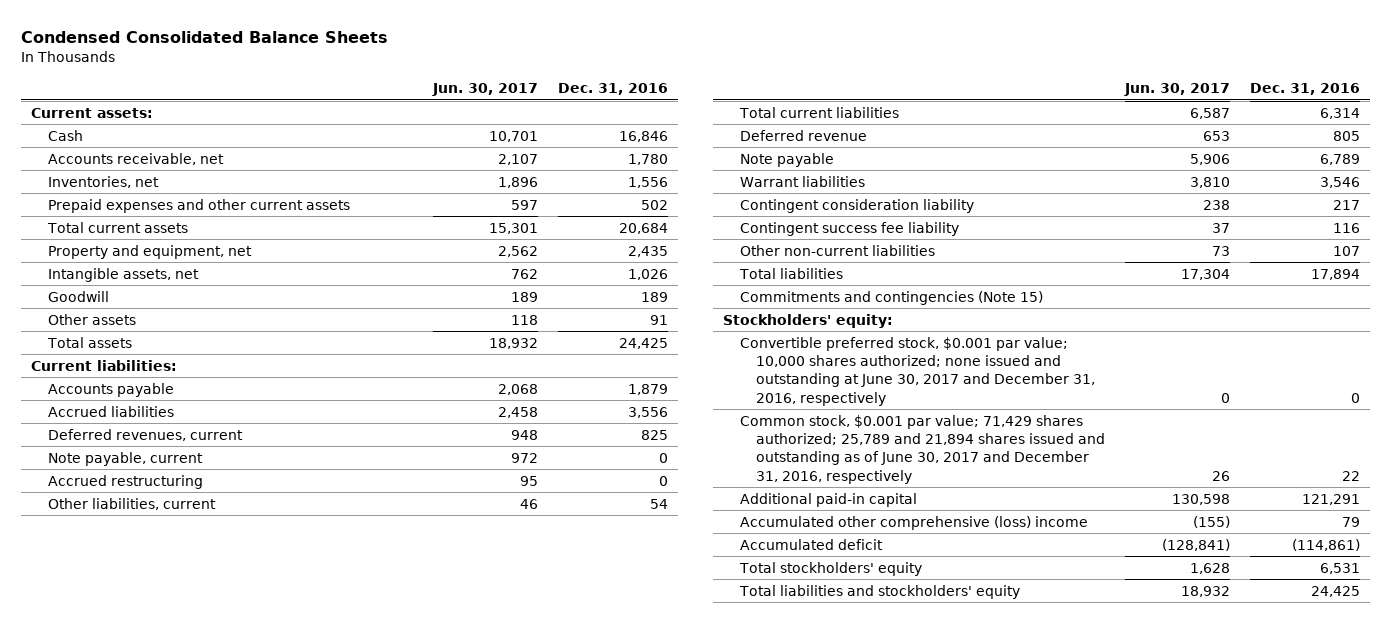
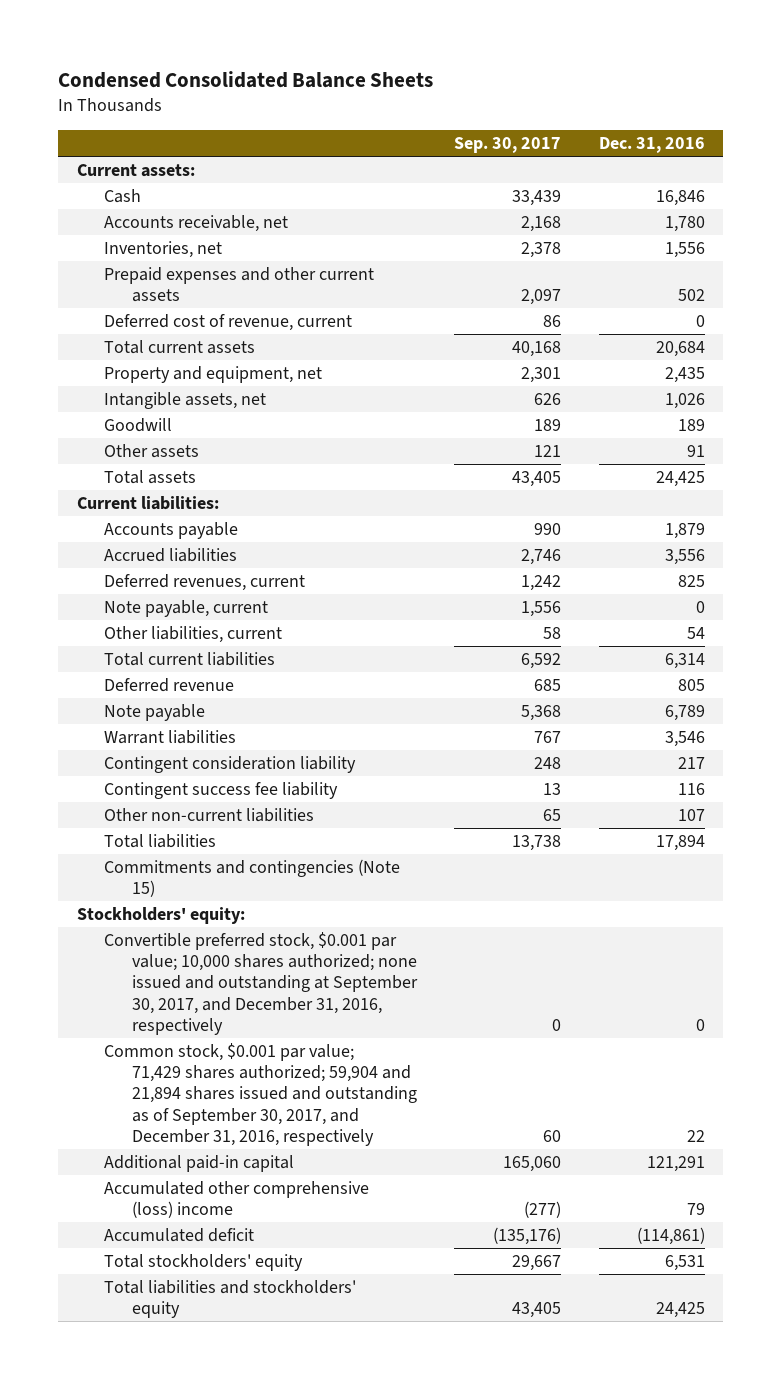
[431,83,538,97] Jun. 30, 2017 -> none
none -> [454,136,562,153] Sep. 30, 2017
none -> [104,314,353,332] Deferred cost of revenue, current
[47,474,203,489] Accrued restructuring -> none
[739,336,1095,406] Convertible preferred stock, $0.001 par value; 10,000 shares authorized; none issued and outstanding at June 30, 2017 and December 31, 2016, respectively -> [104,932,418,1035] Convertible preferred stock, $0.001 par value; 10,000 shares authorized; none issued and outstanding at September 30, 2017, and December 31, 2016, respectively
[739,414,1105,484] Common stock, $0.001 par value; 71,429 shares authorized; 25,789 and 21,894 shares issued and outstanding as of June 30, 2017 and December 31, 2016, respectively -> [104,1043,417,1146] Common stock, $0.001 par value; 71,429 shares authorized; 59,904 and 21,894 shares issued and outstanding as of September 30, 2017, and December 31, 2016, respectively

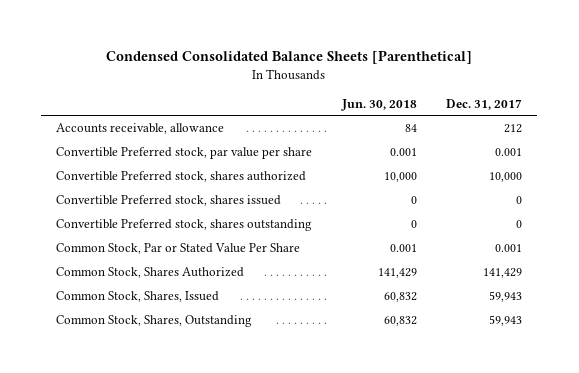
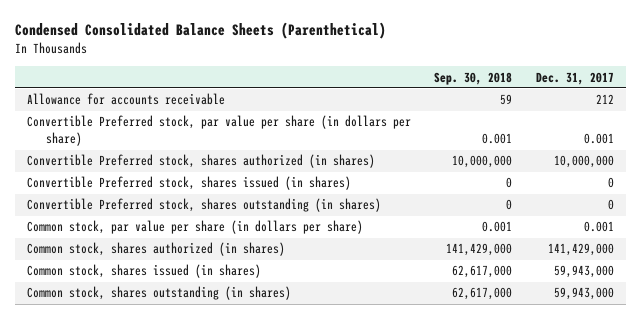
[106,50,473,65] Condensed Consolidated Balance Sheets [Parenthetical] -> [15,22,387,40] Condensed Consolidated Balance Sheets (Parenthetical)
[340,98,417,111] Jun. 30, 2018 -> none
none -> [434,71,513,85] Sep. 30, 2018
[56,123,225,135] Accounts receivable, allowance -> [26,93,225,106] Allowance for accounts receivable
[56,147,313,160] Convertible Preferred stock, par value per share -> [26,115,411,147] Convertible Preferred stock, par value per share (in dollars per share)
[56,171,307,183] Convertible Preferred stock, shares authorized -> [26,154,375,169] Convertible Preferred stock, shares authorized (in shares)
[489,172,523,183] 10,000 -> [553,155,614,169] 10,000,000
[56,195,282,207] Convertible Preferred stock, shares issued -> [26,176,351,191] Convertible Preferred stock, shares issued (in shares)
[56,219,313,232] Convertible Preferred stock, shares outstanding -> [26,198,381,213] Convertible Preferred stock, shares outstanding (in shares)
[56,243,301,255] Common Stock, Par or Stated Value Per Share -> [26,220,363,235] Common stock, par value per share (in dollars per share)
[56,267,245,279] Common Stock, Shares Authorized -> [26,242,285,257] Common stock, shares authorized (in shares)
[483,268,523,279] 141,429 -> [547,243,614,257] 141,429,000
[56,291,220,303] Common Stock, Shares, Issued -> [26,264,261,279] Common stock, shares issued (in shares)
[489,291,523,303] 59,943 -> [553,265,614,279] 59,943,000
[56,315,253,328] Common Stock, Shares, Outstanding -> [26,286,291,301] Common stock, shares outstanding (in shares)
[489,315,523,327] 59,943 -> [553,287,614,301] 59,943,000

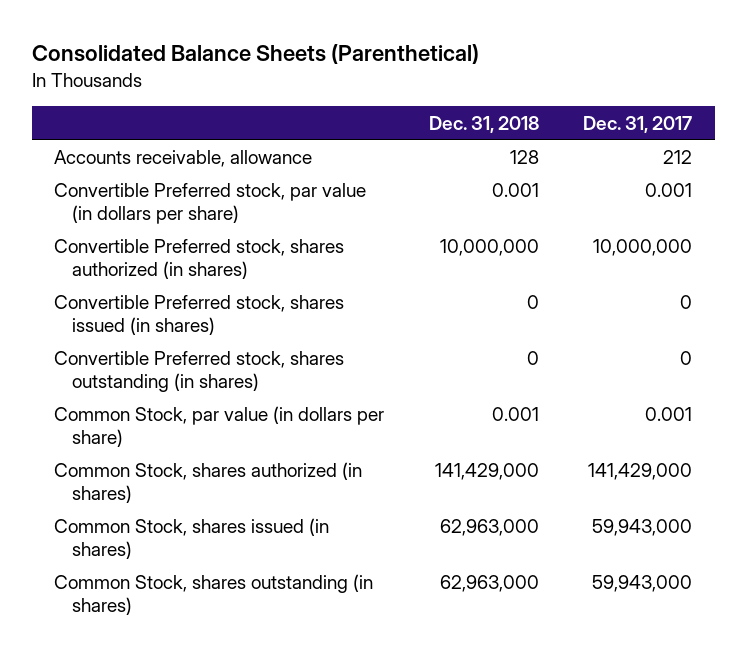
[15,22,387,40] Condensed Consolidated Balance Sheets (Parenthetical) -> [31,44,479,65] Consolidated Balance Sheets (Parenthetical)
[434,71,513,85] Sep. 30, 2018 -> none
none -> [428,115,539,133] Dec. 31, 2018
[26,93,225,106] Allowance for accounts receivable -> [54,149,313,167] Accounts receivable, allowance
[26,115,411,147] Convertible Preferred stock, par value per share (in dollars per share) -> [54,182,367,224] Convertible Preferred stock, par value (in dollars per share)
[26,220,363,235] Common stock, par value per share (in dollars per share) -> [54,405,385,447] Common Stock, par value (in dollars per share)
[26,242,285,257] Common stock, shares authorized (in shares) -> [54,461,363,503] Common Stock, shares authorized (in shares)
[26,264,261,279] Common stock, shares issued (in shares) -> [54,517,330,559] Common Stock, shares issued (in shares)
[26,286,291,301] Common stock, shares outstanding (in shares) -> [54,573,374,615] Common Stock, shares outstanding (in shares)

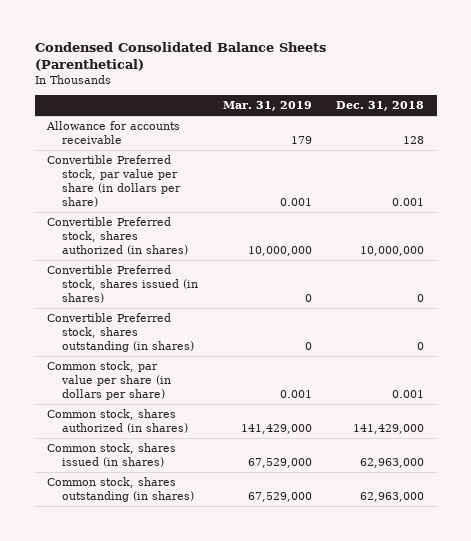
[31,44,479,65] Consolidated Balance Sheets (Parenthetical) -> [34,41,326,71] Condensed Consolidated Balance Sheets (Parenthetical)
[583,115,693,133] Dec. 31, 2017 -> none
none -> [222,100,312,111] Mar. 31, 2019
[54,149,313,167] Accounts receivable, allowance -> [45,121,180,145] Allowance for accounts receivable
[54,182,367,224] Convertible Preferred stock, par value (in dollars per share) -> [46,155,182,207] Convertible Preferred stock, par value per share (in dollars per share)
[54,405,385,447] Common Stock, par value (in dollars per share) -> [46,361,172,400] Common stock, par value per share (in dollars per share)
[54,461,363,503] Common Stock, shares authorized (in shares) -> [46,409,189,434] Common stock, shares authorized (in shares)
[54,517,330,559] Common Stock, shares issued (in shares) -> [46,443,176,468] Common stock, shares issued (in shares)
[54,573,374,615] Common Stock, shares outstanding (in shares) -> [46,477,195,503] Common stock, shares outstanding (in shares)

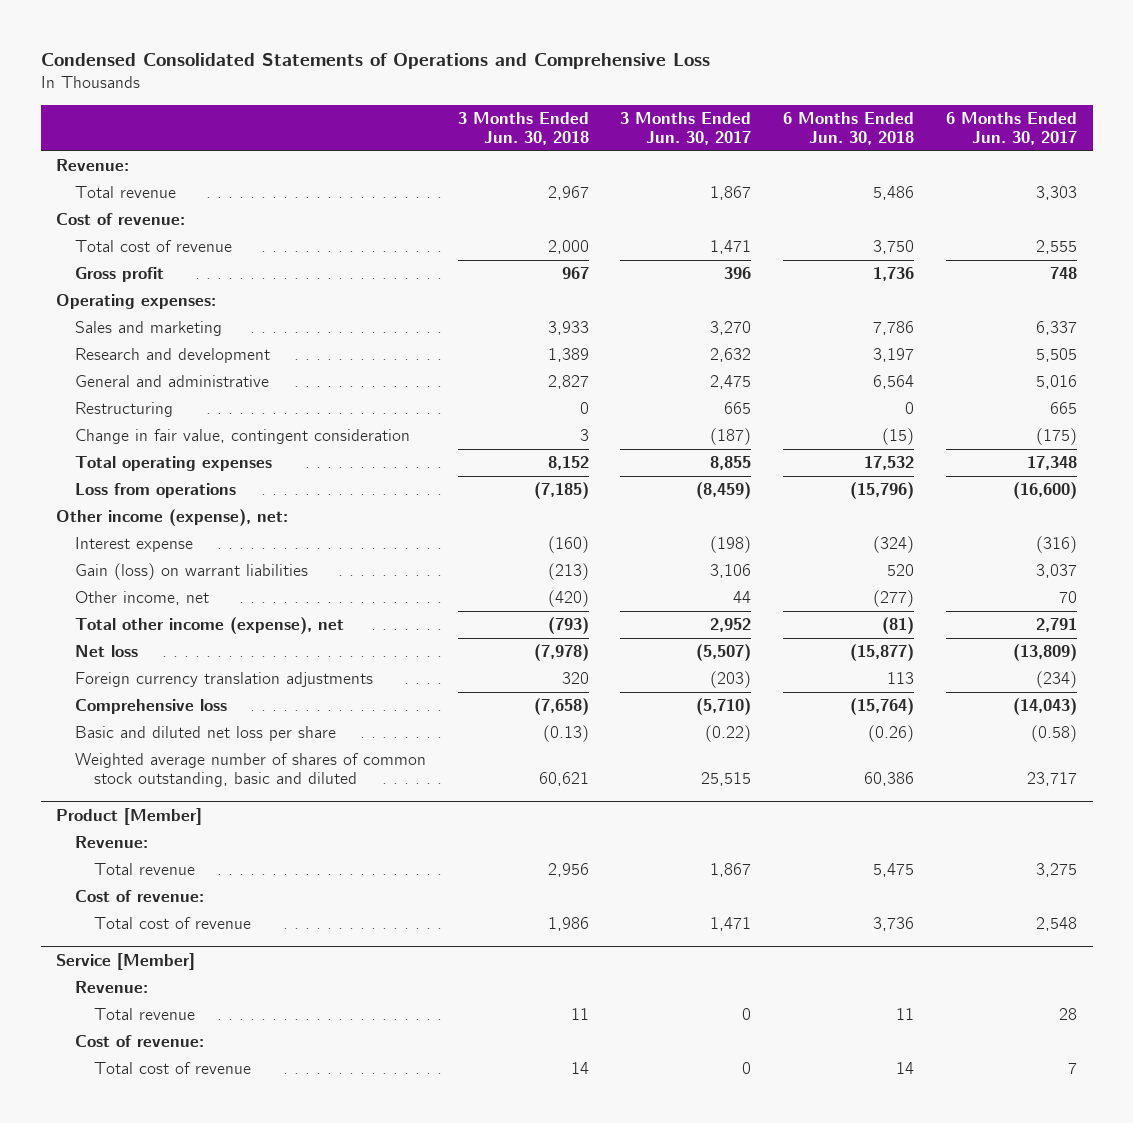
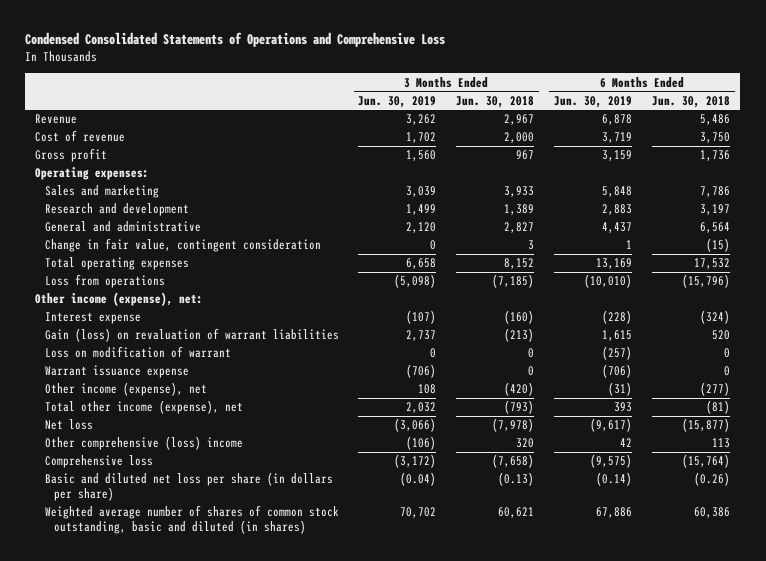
[620,111,752,145] 3 Months Ended Jun. 30, 2017 -> none
[945,111,1077,145] 6 Months Ended Jun. 30, 2017 -> none
none -> [358,95,437,108] Jun. 30, 2019
none -> [554,95,633,108] Jun. 30, 2019
[56,159,130,172] Revenue: -> none
[56,213,186,226] Cost of revenue: -> none
[74,186,176,199] Total revenue -> [35,114,78,125] Revenue
[74,240,232,253] Total cost of revenue -> [35,130,126,143] Cost of revenue
[74,402,173,418] Restructuring -> none
[74,563,308,581] Gain (loss) on warrant liabilities -> [44,328,339,343] Gain (loss) on revaluation of warrant liabilities
none -> [44,346,231,359] Loss on modification of warrant
none -> [44,365,189,379] Warrant issuance expense
[74,591,209,606] Other income, net -> [44,382,207,397] Other income (expense), net
[74,672,373,688] Foreign currency translation adjustments -> [44,436,243,451] Other comprehensive (loss) income
[56,807,203,825] Product [Member] -> none
[74,836,148,849] Revenue: -> none
[93,863,195,876] Total revenue -> none
[74,890,204,903] Cost of revenue: -> none
[93,917,251,930] Total cost of revenue -> none
[56,952,196,970] Service [Member] -> none
[74,981,148,994] Revenue: -> none
[93,1008,195,1021] Total revenue -> none
[74,1035,204,1048] Cost of revenue: -> none
[93,1062,251,1075] Total cost of revenue -> none
[74,726,336,742] Basic and diluted net loss per share -> [44,472,333,501] Basic and diluted net loss per share (in dollars per share)
[74,753,426,788] Weighted average number of shares of common stock outstanding, basic and diluted -> [44,505,339,534] Weighted average number of shares of common stock outstanding, basic and diluted (in shares)

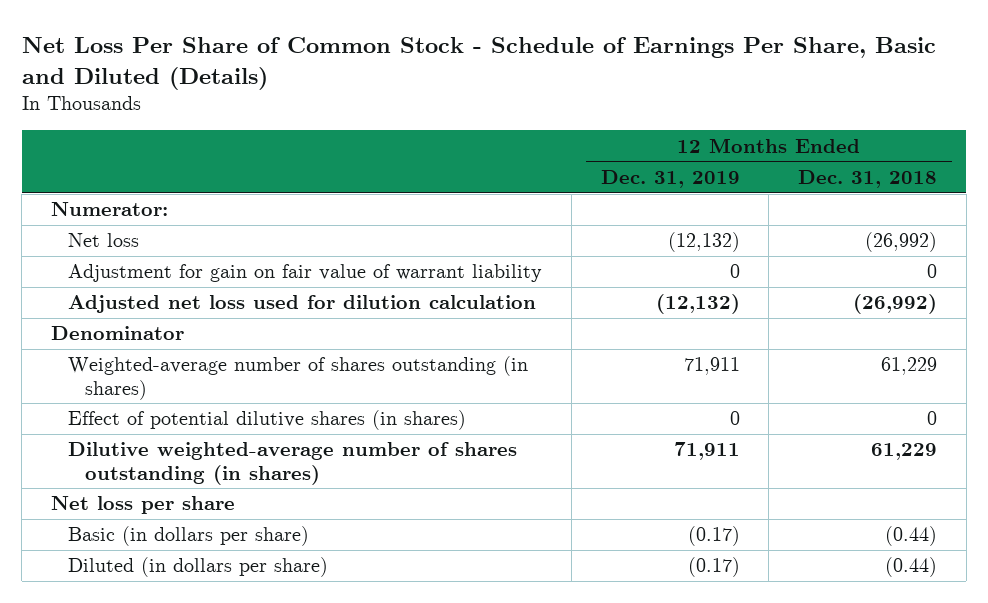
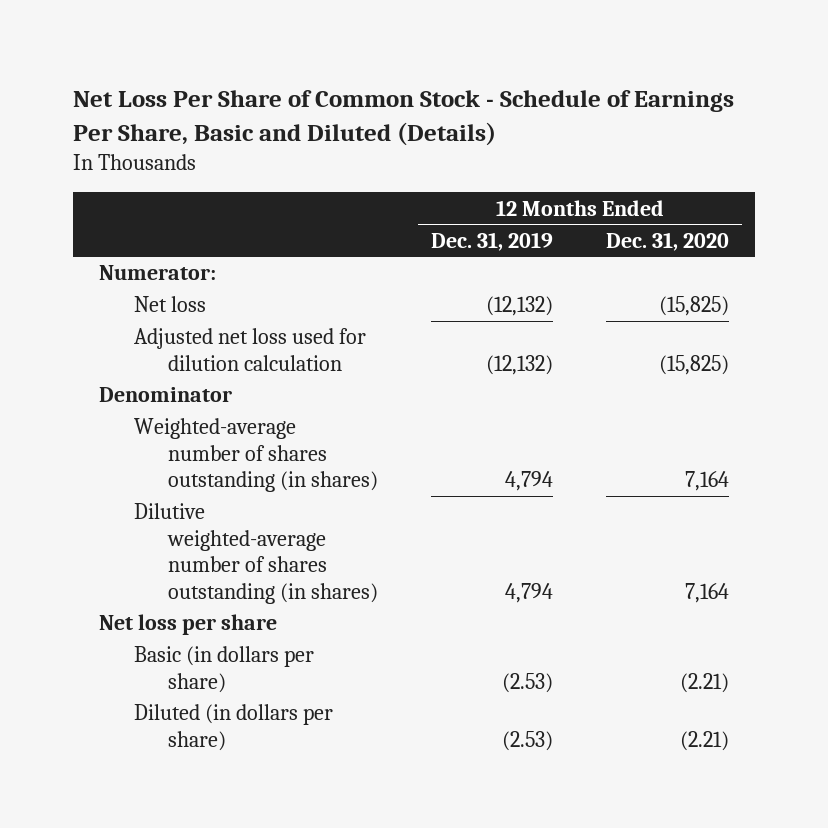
[798,169,938,188] Dec. 31, 2018 -> none
none -> [605,231,729,251] Dec. 31, 2020
[68,264,543,283] Adjustment for gain on fair value of warrant liability -> none
[68,410,467,431] Effect of potential dilutive shares (in shares) -> none
[683,357,740,376] 71,911 -> [504,471,553,492] 4,794
[673,442,740,461] 71,911 -> [504,582,553,603] 4,794
[687,526,740,547] (0.17) -> [501,672,553,693] (2.53)
[687,557,740,578] (0.17) -> [501,730,553,751] (2.53)

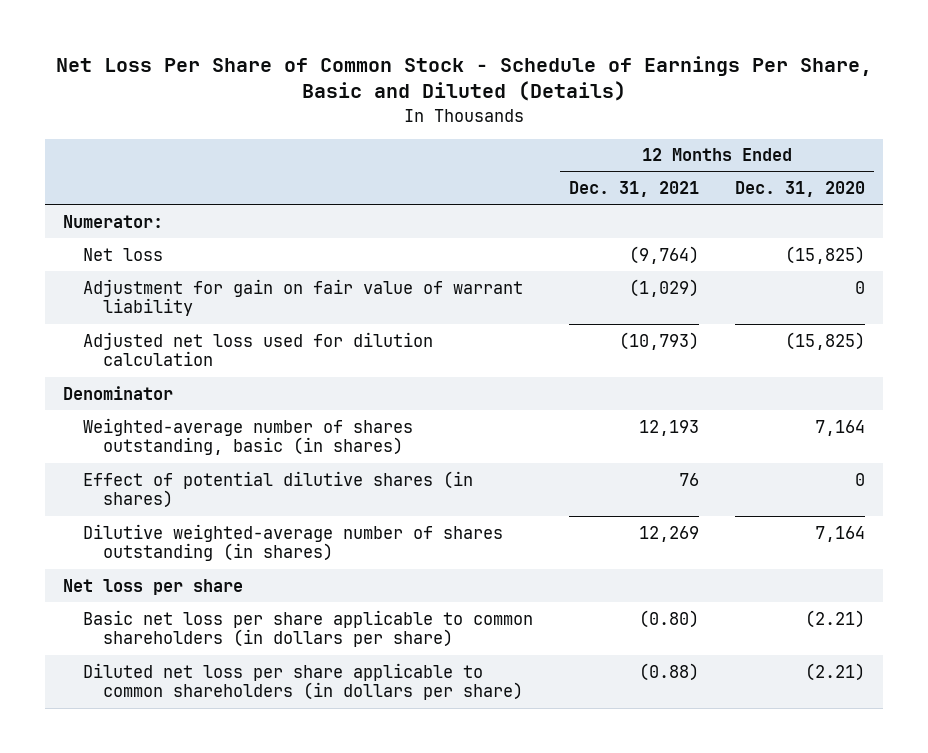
[430,231,553,251] Dec. 31, 2019 -> none
none -> [569,181,700,198] Dec. 31, 2021
none -> [83,278,524,317] Adjustment for gain on fair value of warrant liability
[133,418,379,493] Weighted-average number of shares outstanding (in shares) -> [83,417,414,456] Weighted-average number of shares outstanding, basic (in shares)
none -> [83,470,474,509] Effect of potential dilutive shares (in shares)
[133,646,314,693] Basic (in dollars per share) -> [83,609,534,648] Basic net loss per share applicable to common shareholders (in dollars per share)
[133,704,333,751] Diluted (in dollars per share) -> [83,662,524,701] Diluted net loss per share applicable to common shareholders (in dollars per share)

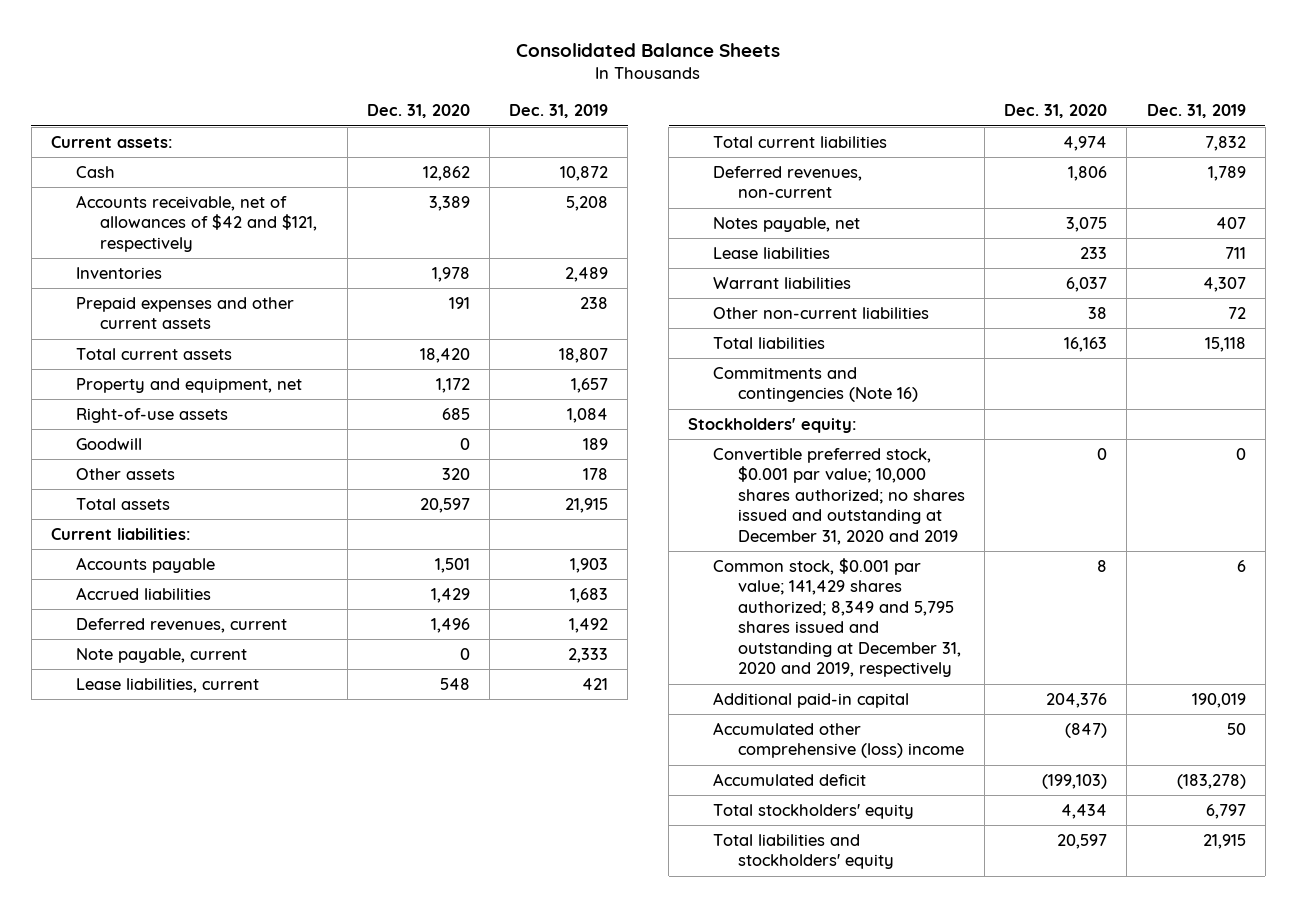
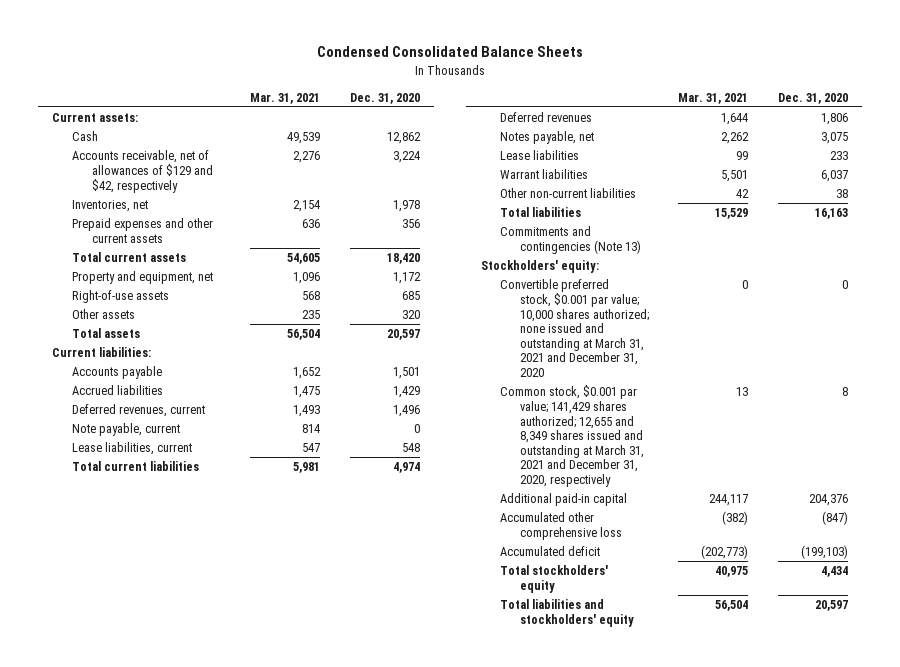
[516,42,781,57] Consolidated Balance Sheets -> [317,46,584,58] Condensed Consolidated Balance Sheets
[509,104,609,119] Dec. 31, 2019 -> none
none -> [250,92,321,104] Mar. 31, 2021
[75,195,318,252] Accounts receivable, net of allowances of $42 and $121, respectively -> [72,150,213,193] Accounts receivable, net of allowances of $129 and $42, respectively
[428,196,470,212] 3,389 -> [392,151,420,164] 3,224
[75,267,162,280] Inventories -> [72,200,149,213] Inventories, net
[448,297,470,310] 191 -> [401,219,420,229] 356
[75,438,142,451] Goodwill -> none
[713,166,863,199] Deferred revenues, non-current -> [500,112,593,123] Deferred revenues
[713,367,918,403] Commitments and contingencies (Note 16) -> [500,226,641,254] Commitments and contingencies (Note 13)
[713,448,965,545] Convertible preferred stock, $0.001 par value; 10,000 shares authorized; no shares issued and outstanding at December 31, 2020 and 2019 -> [500,279,649,378] Convertible preferred stock, $0.001 par value; 10,000 shares authorized; none issued and outstanding at March 31, 2021 and December 31, 2020
[713,558,961,678] Common stock, $0.001 par value; 141,429 shares authorized; 8,349 and 5,795 shares issued and outstanding at December 31, 2020 and 2019, respectively -> [500,385,644,488] Common stock, $0.001 par value; 141,429 shares authorized; 12,655 and 8,349 shares issued and outstanding at March 31, 2021 and December 31, 2020, respectively
[713,722,964,759] Accumulated other comprehensive (loss) income -> [500,512,622,540] Accumulated other comprehensive loss

